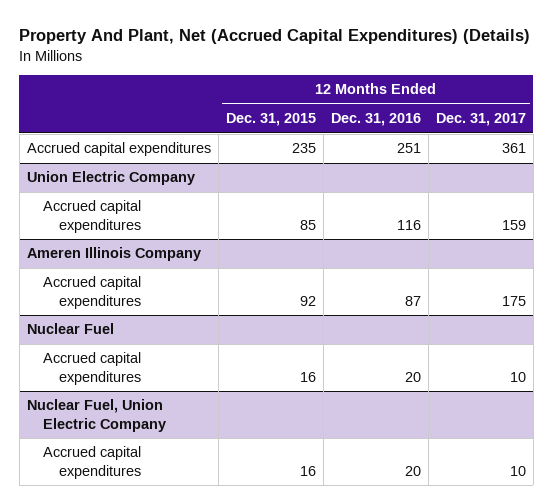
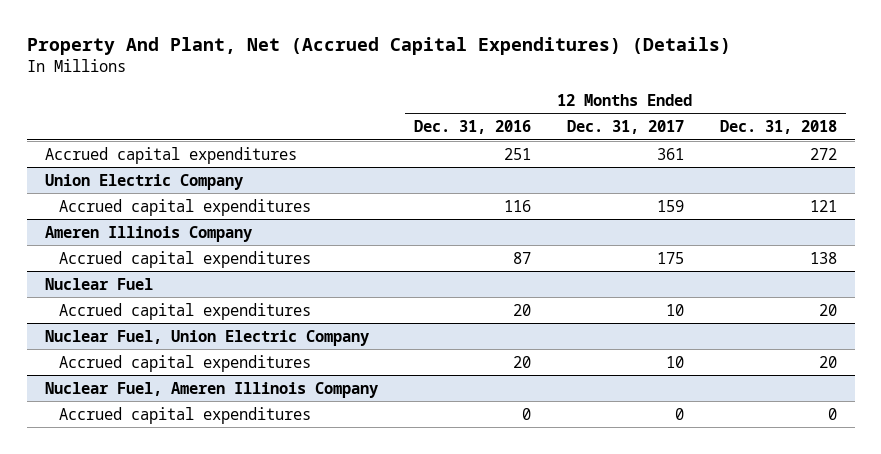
[225,113,316,127] Dec. 31, 2015 -> none
none -> [719,120,837,135] Dec. 31, 2018
none -> [44,381,378,398] Nuclear Fuel, Ameren Illinois Company
none -> [58,406,311,424] Accrued capital expenditures

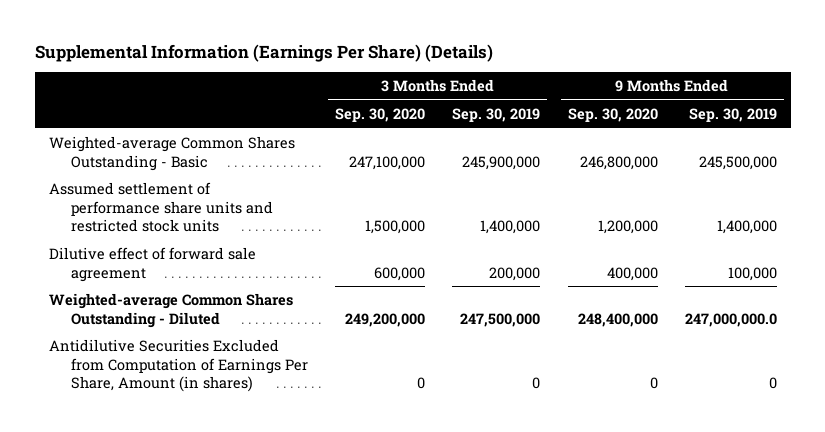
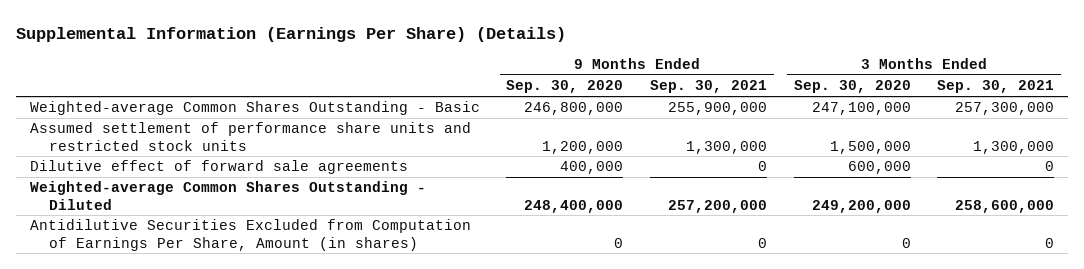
[452,107,541,122] Sep. 30, 2019 -> none
[688,107,777,122] Sep. 30, 2019 -> none
none -> [650,80,768,94] Sep. 30, 2021
none -> [937,80,1055,94] Sep. 30, 2021
[48,247,256,282] Dilutive effect of forward sale agreement -> [29,160,408,175] Dilutive effect of forward sale agreements

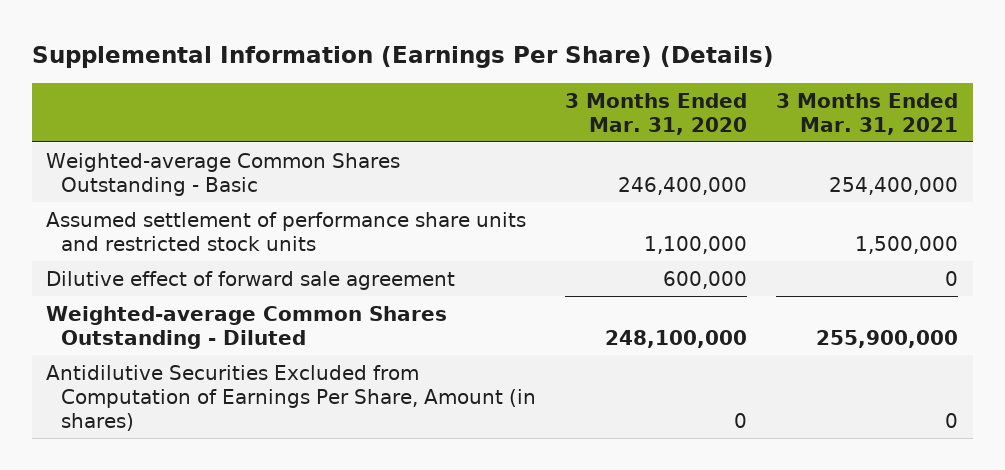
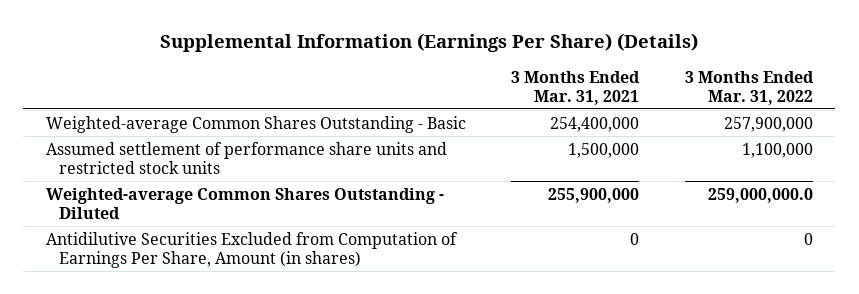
[565,92,748,135] 3 Months Ended Mar. 31, 2020 -> none
none -> [684,70,814,105] 3 Months Ended Mar. 31, 2022
[46,270,456,290] Dilutive effect of forward sale agreement -> none

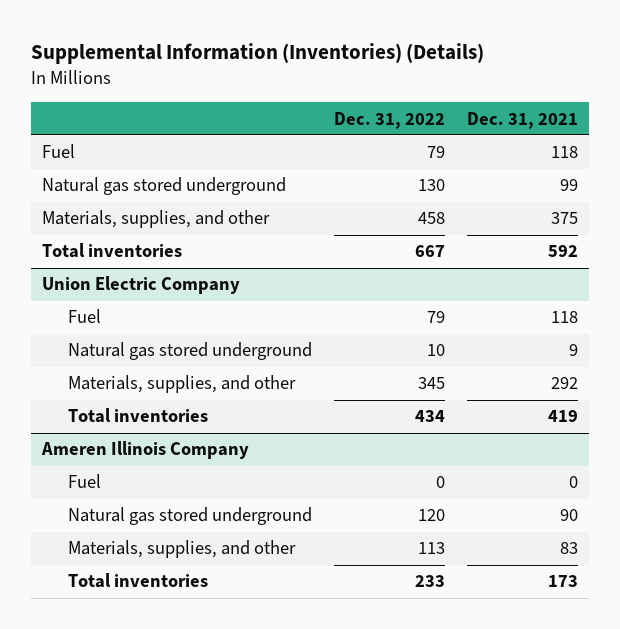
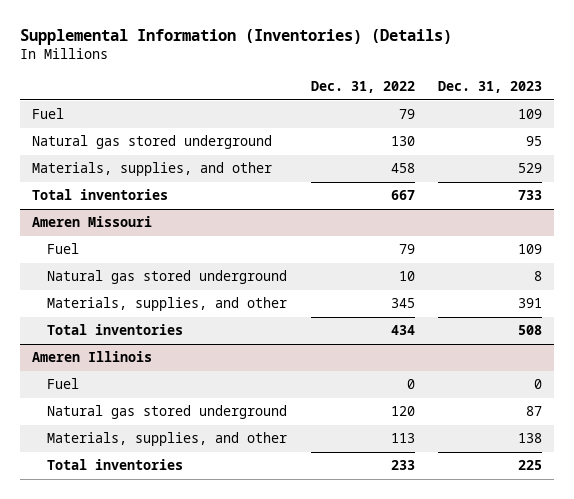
[467,111,579,129] Dec. 31, 2021 -> none
none -> [437,81,542,94] Dec. 31, 2023
[41,276,240,295] Union Electric Company -> [31,216,152,228] Ameren Missouri
[40,441,249,460] Ameren Illinois Company -> [31,351,152,363] Ameren Illinois

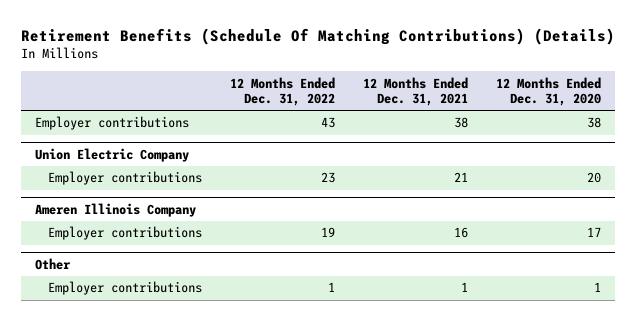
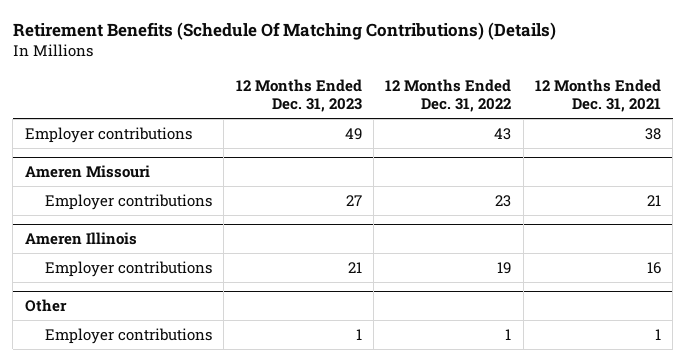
[495,76,601,107] 12 Months Ended Dec. 31, 2020 -> none
none -> [235,79,362,113] 12 Months Ended Dec. 31, 2023
[34,148,189,163] Union Electric Company -> [24,164,150,178] Ameren Missouri
[34,203,196,218] Ameren Illinois Company -> [24,231,137,245] Ameren Illinois

